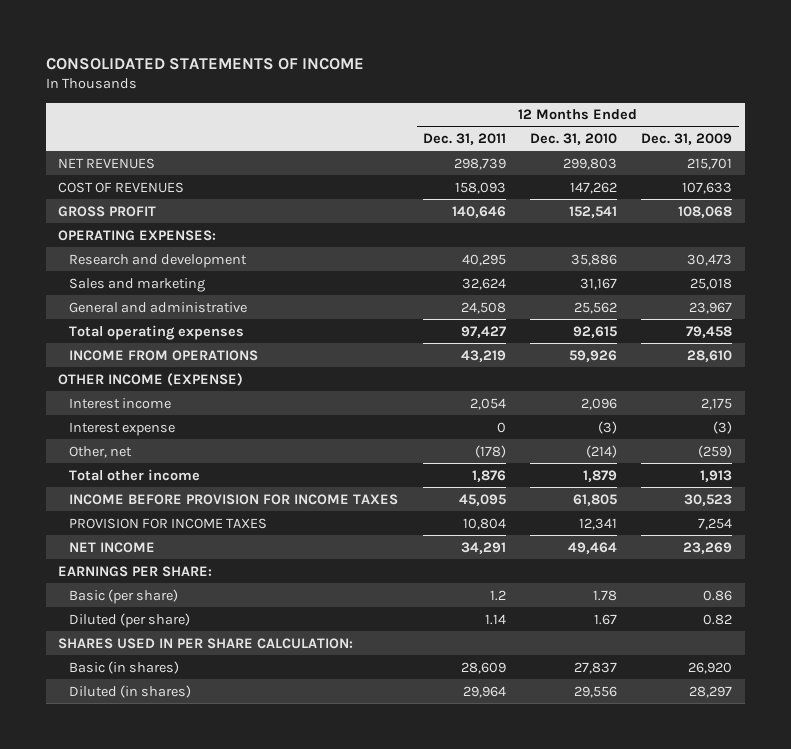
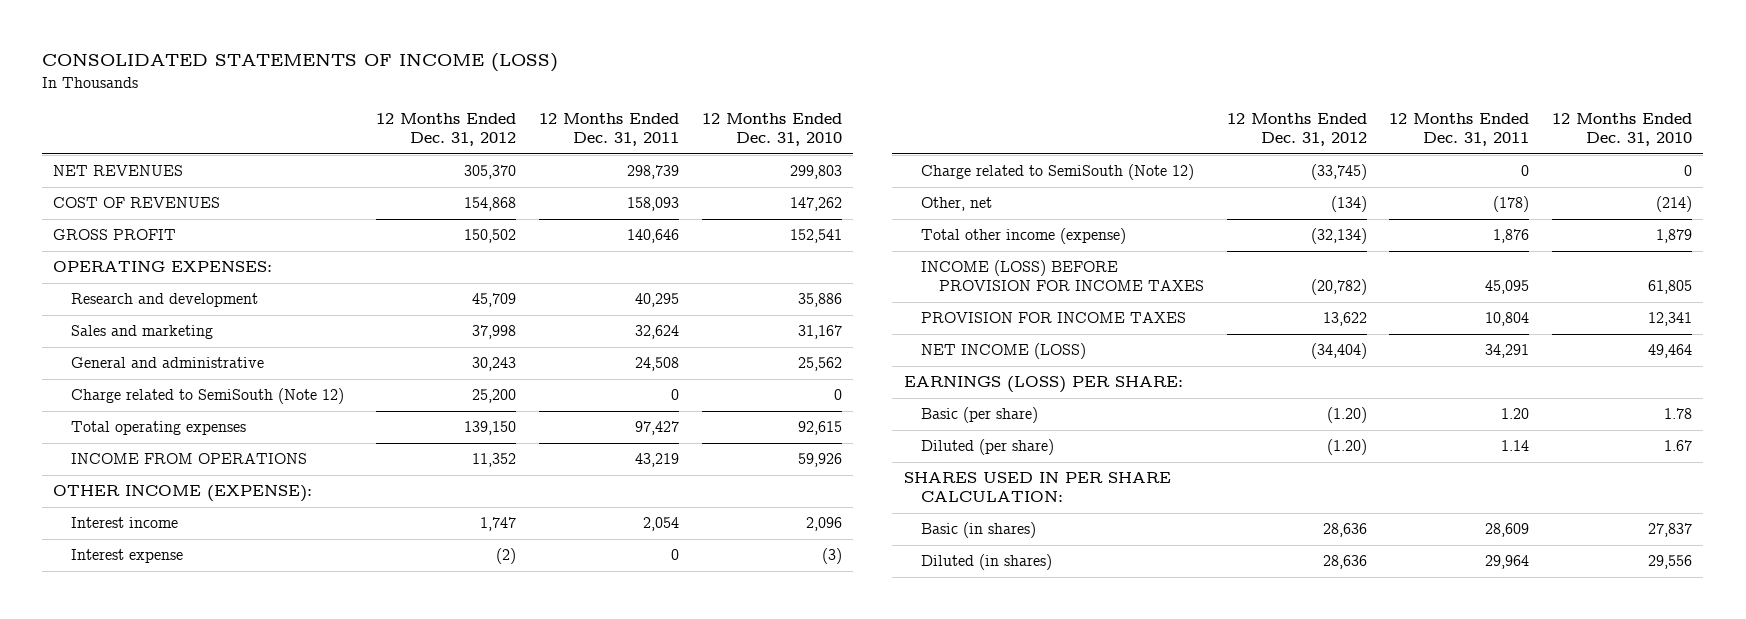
[46,57,365,70] CONSOLIDATED STATEMENTS OF INCOME -> [42,53,559,73] CONSOLIDATED STATEMENTS OF INCOME (LOSS)
[641,133,733,146] Dec. 31, 2009 -> none
none -> [376,113,517,147] 12 Months Ended Dec. 31, 2012
none -> [71,388,345,405] Charge related to SemiSouth (Note 12)
[58,372,244,386] OTHER INCOME (EXPENSE) -> [53,485,313,503] OTHER INCOME (EXPENSE):
none -> [921,164,1195,181] Charge related to SemiSouth (Note 12)
[69,468,201,481] Total other income -> [921,228,1127,245] Total other income (expense)
[69,493,399,505] INCOME BEFORE PROVISION FOR INCOME TAXES -> [921,260,1204,292] INCOME (LOSS) BEFORE PROVISION FOR INCOME TAXES
[69,541,156,553] NET INCOME -> [921,343,1087,360] NET INCOME (LOSS)
[58,565,213,577] EARNINGS PER SHARE: -> [903,376,1183,394] EARNINGS (LOSS) PER SHARE:
[489,589,506,601] 1.2 -> [1501,408,1530,420] 1.20

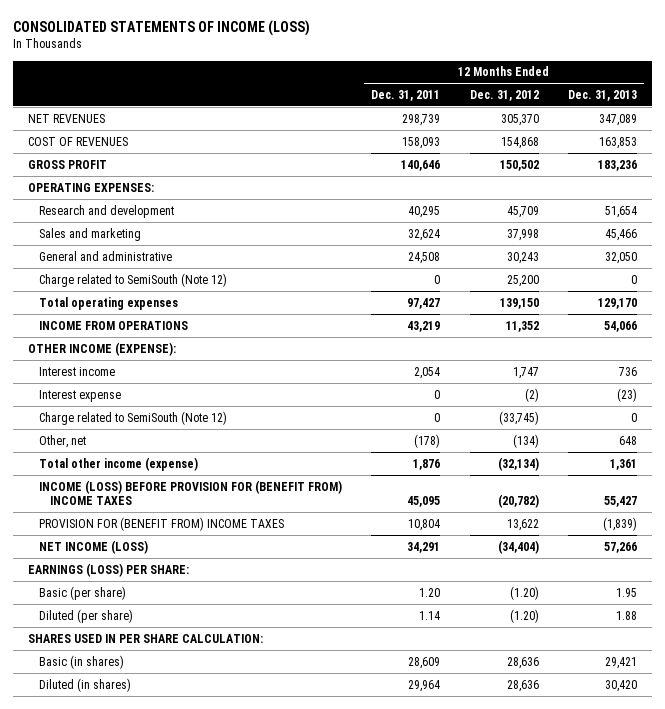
[701,113,842,147] 12 Months Ended Dec. 31, 2010 -> none
none -> [568,89,638,101] Dec. 31, 2013
[921,260,1204,292] INCOME (LOSS) BEFORE PROVISION FOR INCOME TAXES -> [39,479,343,506] INCOME (LOSS) BEFORE PROVISION FOR (BENEFIT FROM) INCOME TAXES
[921,312,1187,324] PROVISION FOR INCOME TAXES -> [39,516,285,531] PROVISION FOR (BENEFIT FROM) INCOME TAXES

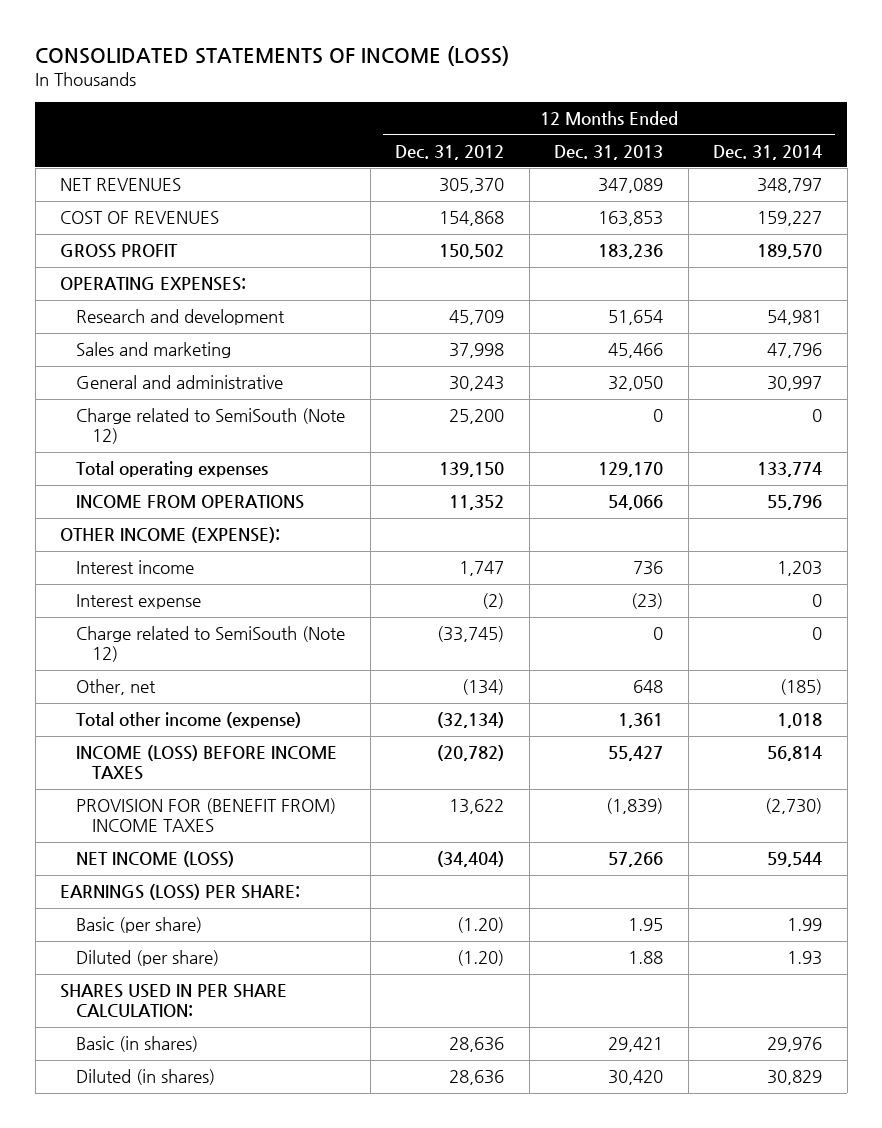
[371,89,441,101] Dec. 31, 2011 -> none
none -> [713,144,823,160] Dec. 31, 2014
[39,479,343,506] INCOME (LOSS) BEFORE PROVISION FOR (BENEFIT FROM) INCOME TAXES -> [76,745,338,781] INCOME (LOSS) BEFORE INCOME TAXES

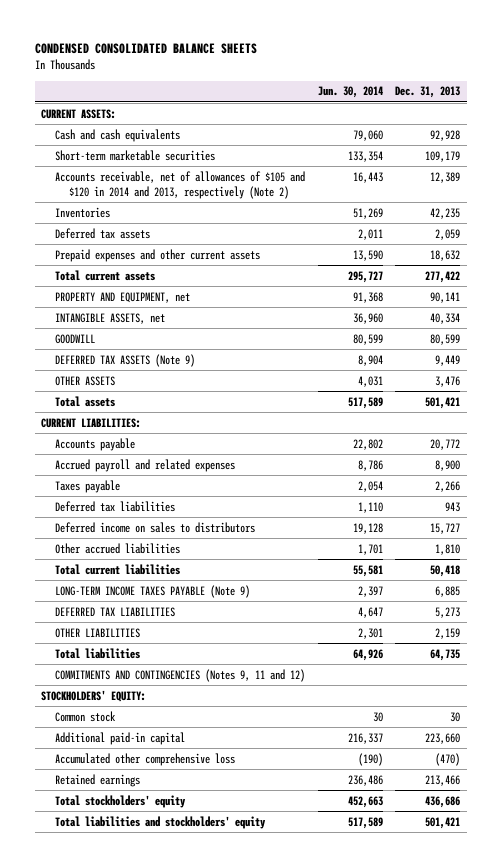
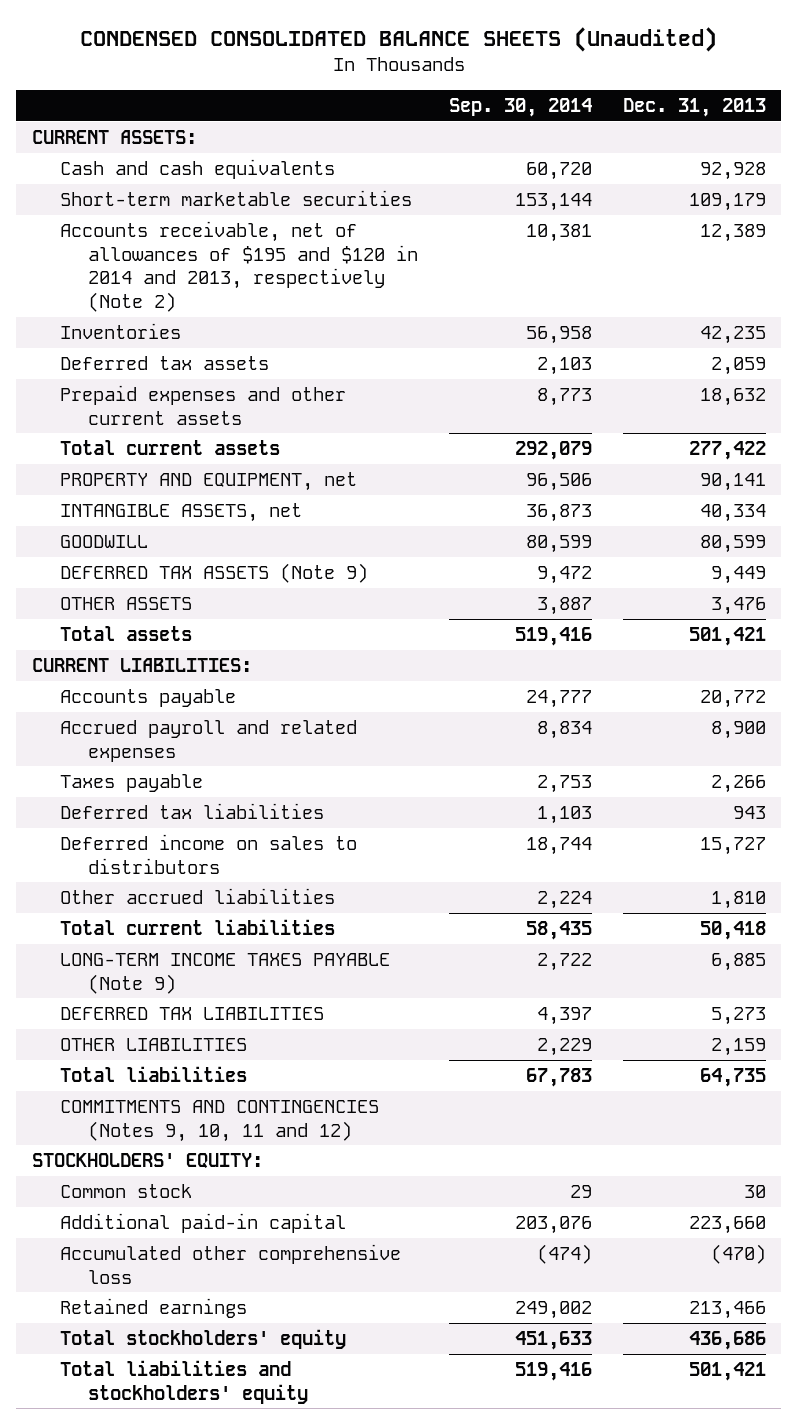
[34,42,257,54] CONDENSED CONSOLIDATED BALANCE SHEETS -> [79,26,717,52] CONDENSED CONSOLIDATED BALANCE SHEETS (Unaudited)
[317,86,383,99] Jun. 30, 2014 -> none
none -> [448,98,592,118] Sep. 30, 2014
[54,170,305,199] Accounts receivable, net of allowances of $105 and $120 in 2014 and 2013, respectively (Note 2) -> [59,220,418,312] Accounts receivable, net of allowances of $195 and $120 in 2014 and 2013, respectively (Note 2)
[54,668,305,682] COMMITMENTS AND CONTINGENCIES (Notes 9, 11 and 12) -> [59,1099,379,1142] COMMITMENTS AND CONTINGENCIES (Notes 9, 10, 11 and 12)

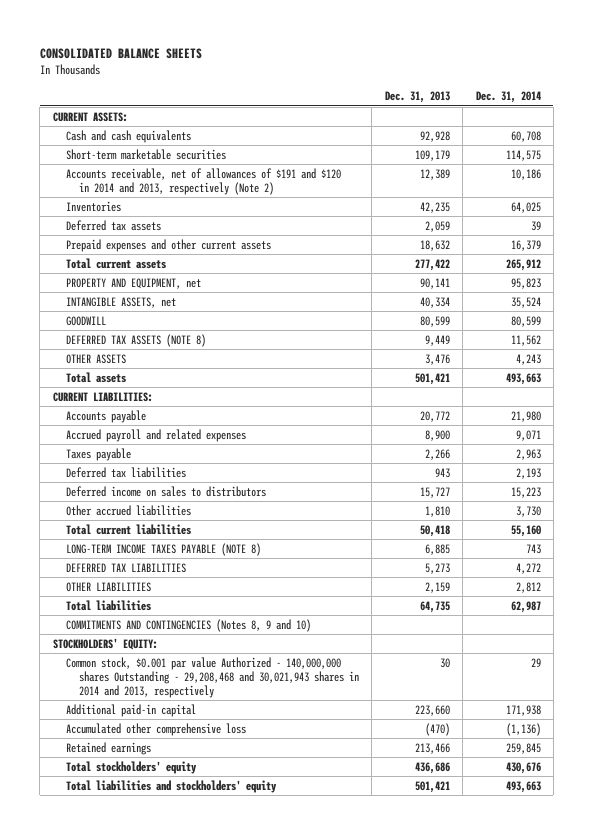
[79,26,717,52] CONDENSED CONSOLIDATED BALANCE SHEETS (Unaudited) -> [39,48,202,60] CONSOLIDATED BALANCE SHEETS
[448,98,592,118] Sep. 30, 2014 -> none
none -> [475,91,541,104] Dec. 31, 2014
[59,220,418,312] Accounts receivable, net of allowances of $195 and $120 in 2014 and 2013, respectively (Note 2) -> [65,167,341,195] Accounts receivable, net of allowances of $191 and $120 in 2014 and 2013, respectively (Note 2)
[59,562,368,583] DEFERRED TAX ASSETS (Note 9) -> [65,333,206,347] DEFERRED TAX ASSETS (NOTE 8)
[59,952,390,994] LONG-TERM INCOME TAXES PAYABLE (Note 9) -> [65,542,261,556] LONG-TERM INCOME TAXES PAYABLE (NOTE 8)
[59,1099,379,1142] COMMITMENTS AND CONTINGENCIES (Notes 9, 10, 11 and 12) -> [65,618,311,632] COMMITMENTS AND CONTINGENCIES (Notes 8, 9 and 10)
[59,1183,192,1198] Common stock -> [65,656,360,698] Common stock, $0.001 par value Authorized - 140,000,000 shares Outstanding - 29,208,468 and 30,021,943 shares in 2014 and 2013, respectively

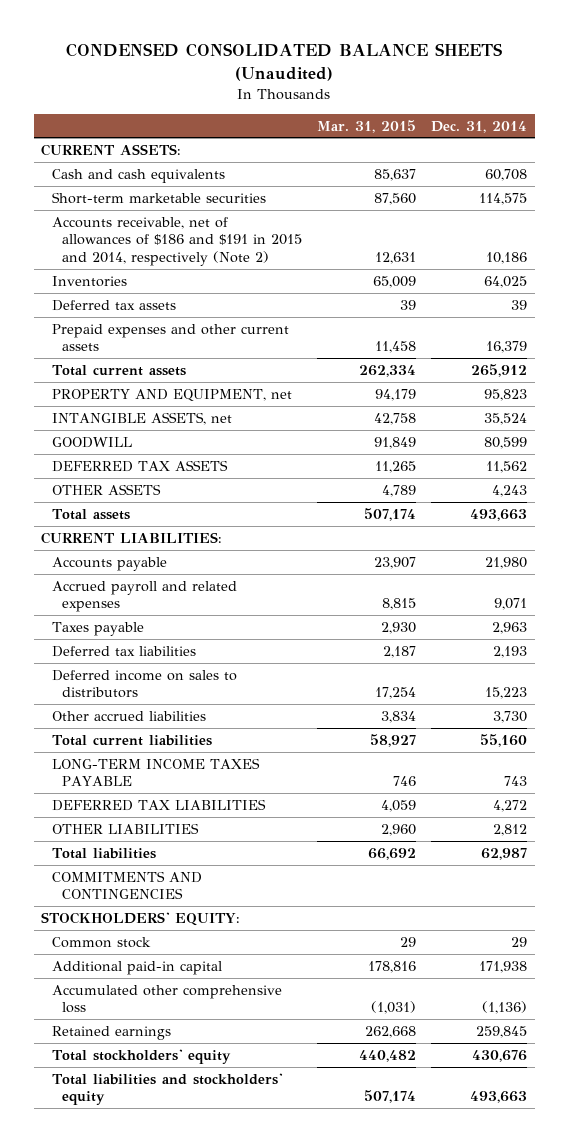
[39,48,202,60] CONSOLIDATED BALANCE SHEETS -> [66,43,503,82] CONDENSED CONSOLIDATED BALANCE SHEETS (Unaudited)
[384,91,450,104] Dec. 31, 2013 -> none
none -> [317,119,417,133] Mar. 31, 2015
[65,167,341,195] Accounts receivable, net of allowances of $191 and $120 in 2014 and 2013, respectively (Note 2) -> [51,217,303,266] Accounts receivable, net of allowances of $186 and $191 in 2015 and 2014, respectively (Note 2)
[65,333,206,347] DEFERRED TAX ASSETS (NOTE 8) -> [51,460,228,473] DEFERRED TAX ASSETS
[65,542,261,556] LONG-TERM INCOME TAXES PAYABLE (NOTE 8) -> [51,758,260,787] LONG-TERM INCOME TAXES PAYABLE
[65,618,311,632] COMMITMENTS AND CONTINGENCIES (Notes 8, 9 and 10) -> [51,871,202,900] COMMITMENTS AND CONTINGENCIES
[65,656,360,698] Common stock, $0.001 par value Authorized - 140,000,000 shares Outstanding - 29,208,468 and 30,021,943 shares in 2014 and 2013, respectively -> [51,937,151,949] Common stock

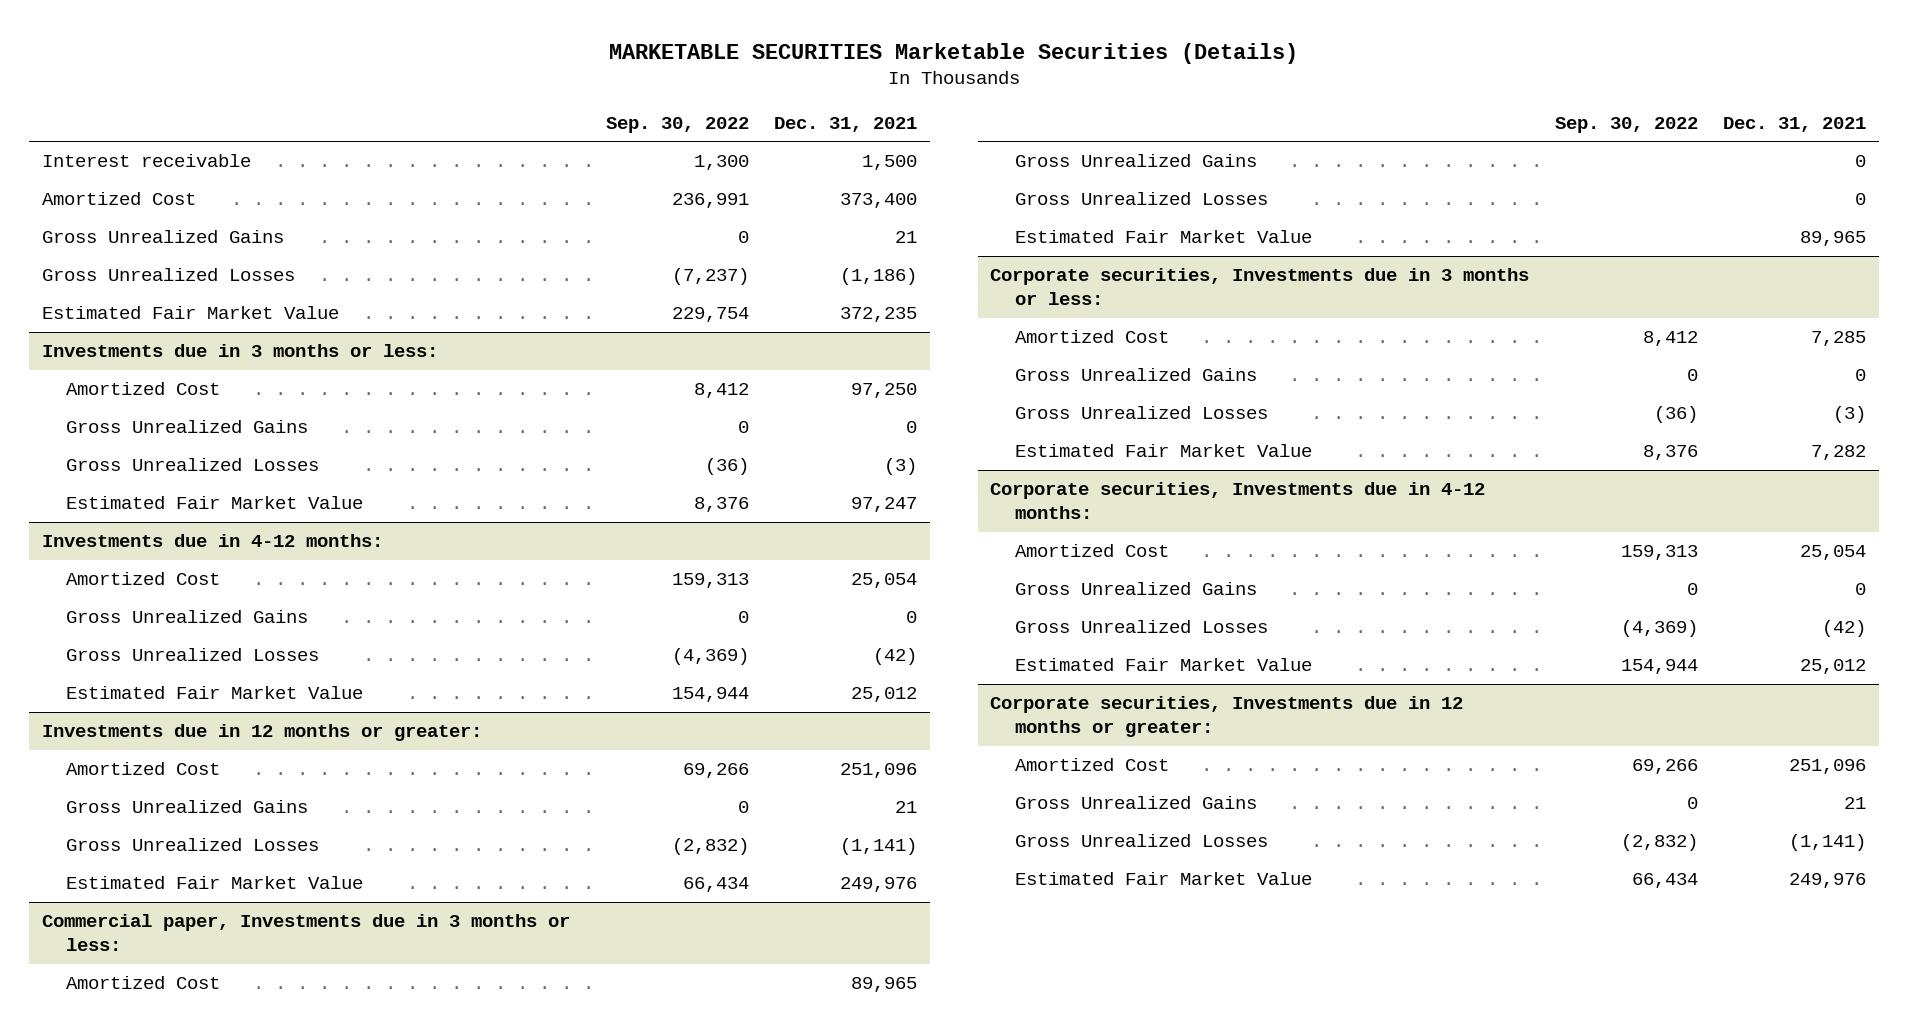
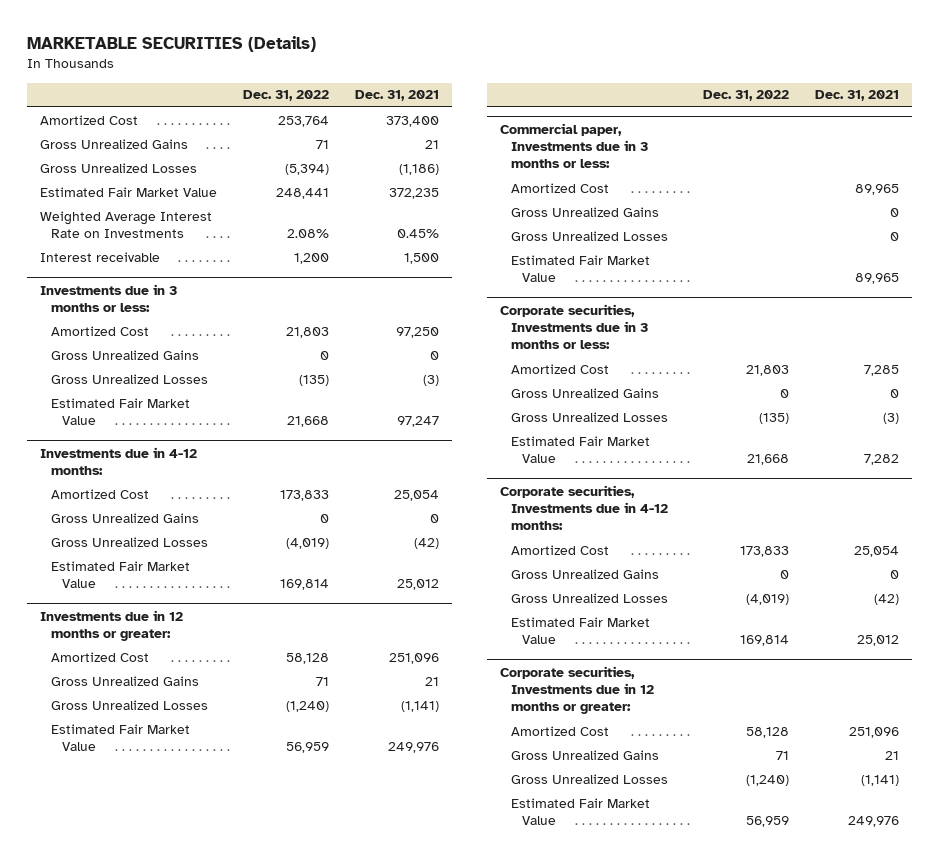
[608,42,1298,64] MARKETABLE SECURITIES Marketable Securities (Details) -> [27,36,317,53] MARKETABLE SECURITIES (Details)
[606,116,750,133] Sep. 30, 2022 -> none
none -> [243,90,330,102] Dec. 31, 2022
none -> [40,210,213,239] Weighted Average Interest Rate on Investments
[41,154,251,168] Interest receivable -> [40,251,161,262] Interest receivable

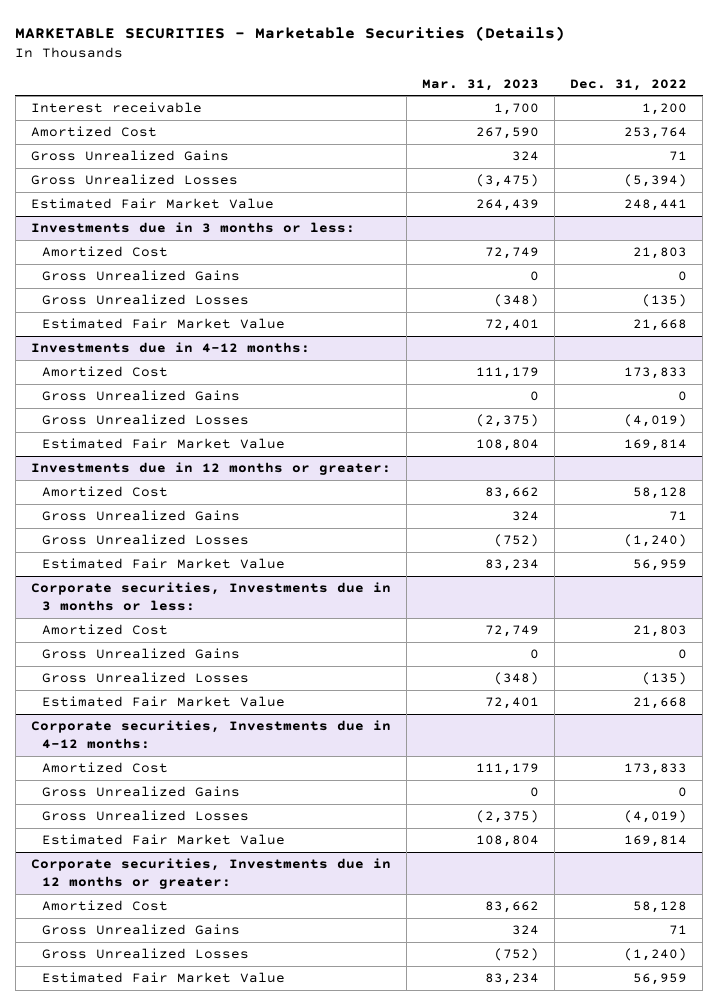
[27,36,317,53] MARKETABLE SECURITIES (Details) -> [15,25,566,41] MARKETABLE SECURITIES - Marketable Securities (Details)
[355,90,440,102] Dec. 31, 2021 -> none
none -> [421,78,539,91] Mar. 31, 2023
[40,251,161,262] Interest receivable -> [30,102,202,114] Interest receivable
[40,210,213,239] Weighted Average Interest Rate on Investments -> none
[500,122,649,169] Commercial paper, Investments due in 3 months or less: -> none
[511,182,610,193] Amortized Cost -> none
[511,206,660,217] Gross Unrealized Gains -> none
[511,230,669,241] Gross Unrealized Losses -> none
[511,254,651,283] Estimated Fair Market Value -> none

